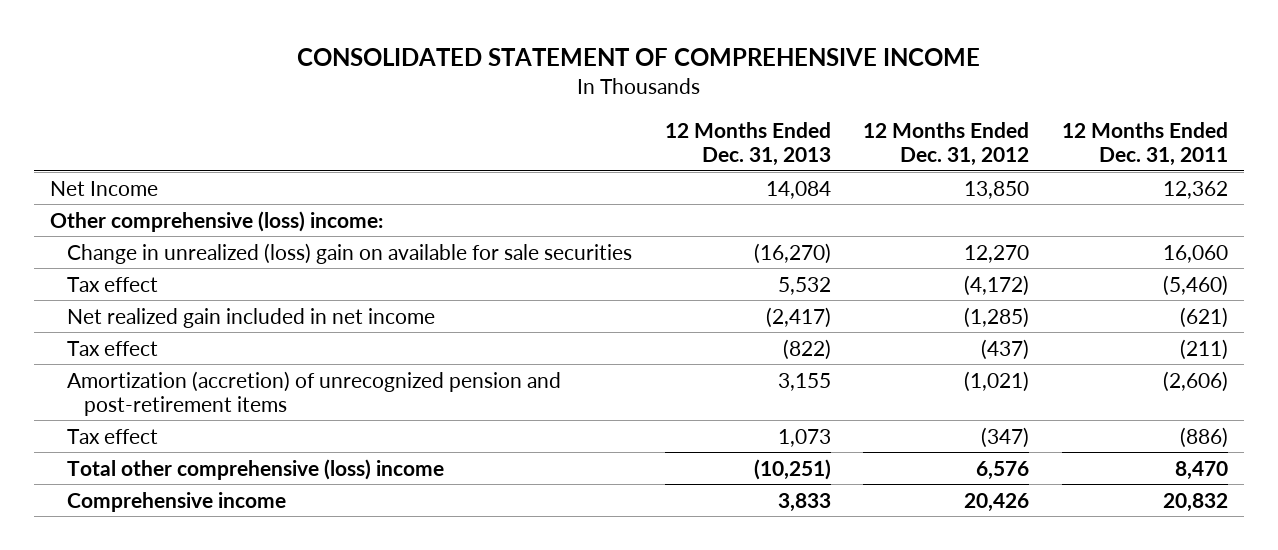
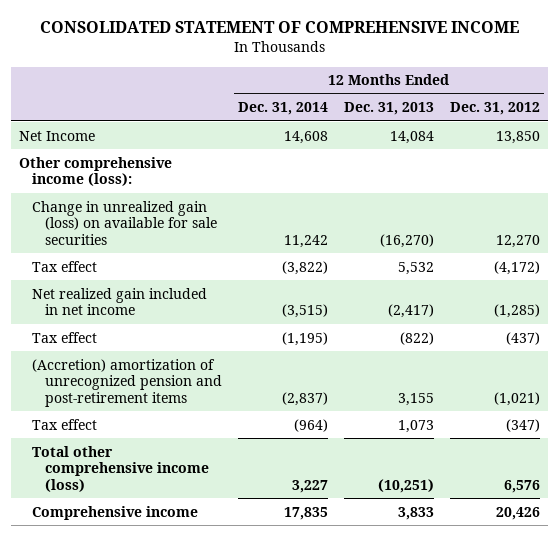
[1061,121,1228,166] 12 Months Ended Dec. 31, 2011 -> none
none -> [237,102,328,116] Dec. 31, 2014
[50,210,384,232] Other comprehensive (loss) income: -> [19,156,173,187] Other comprehensive income (loss):
[67,242,633,264] Change in unrealized (loss) gain on available for sale securities -> [32,200,217,245] Change in unrealized gain (loss) on available for sale securities
[67,370,562,416] Amortization (accretion) of unrecognized pension and post-retirement items -> [32,358,222,407] (Accretion) amortization of unrecognized pension and post-retirement items
[67,458,445,480] Total other comprehensive (loss) income -> [32,445,209,492] Total other comprehensive income (loss)

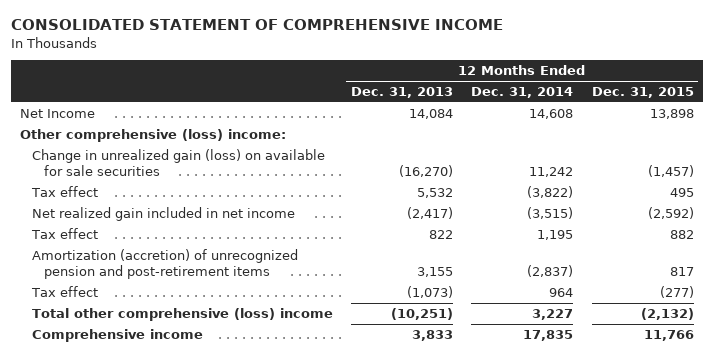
[449,102,540,116] Dec. 31, 2012 -> none
none -> [591,87,694,99] Dec. 31, 2015
[19,156,173,187] Other comprehensive income (loss): -> [19,129,286,143] Other comprehensive (loss) income:
[281,331,328,346] (1,195) -> [537,230,574,241] 1,195
[399,331,434,345] (822) -> [428,230,453,240] 822
[32,358,222,407] (Accretion) amortization of unrecognized pension and post-retirement items -> [31,249,298,280] Amortization (accretion) of unrecognized pension and post-retirement items
[293,418,328,432] (964) -> [549,288,574,298] 964
[397,419,434,433] 1,073 -> [406,286,453,299] (1,073)
[32,445,209,492] Total other comprehensive income (loss) -> [31,308,333,322] Total other comprehensive (loss) income

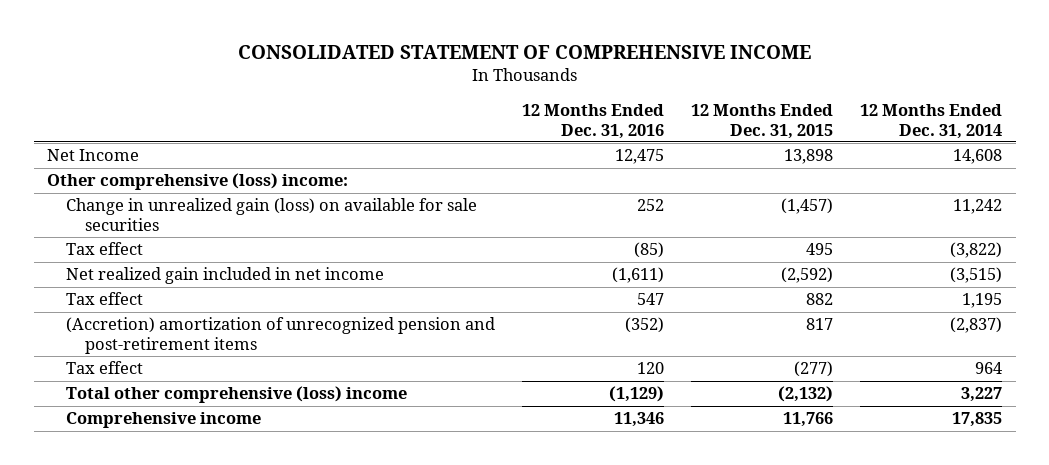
[350,87,453,99] Dec. 31, 2013 -> none
none -> [522,104,665,139] 12 Months Ended Dec. 31, 2016
[31,249,298,280] Amortization (accretion) of unrecognized pension and post-retirement items -> [65,317,495,354] (Accretion) amortization of unrecognized pension and post-retirement items

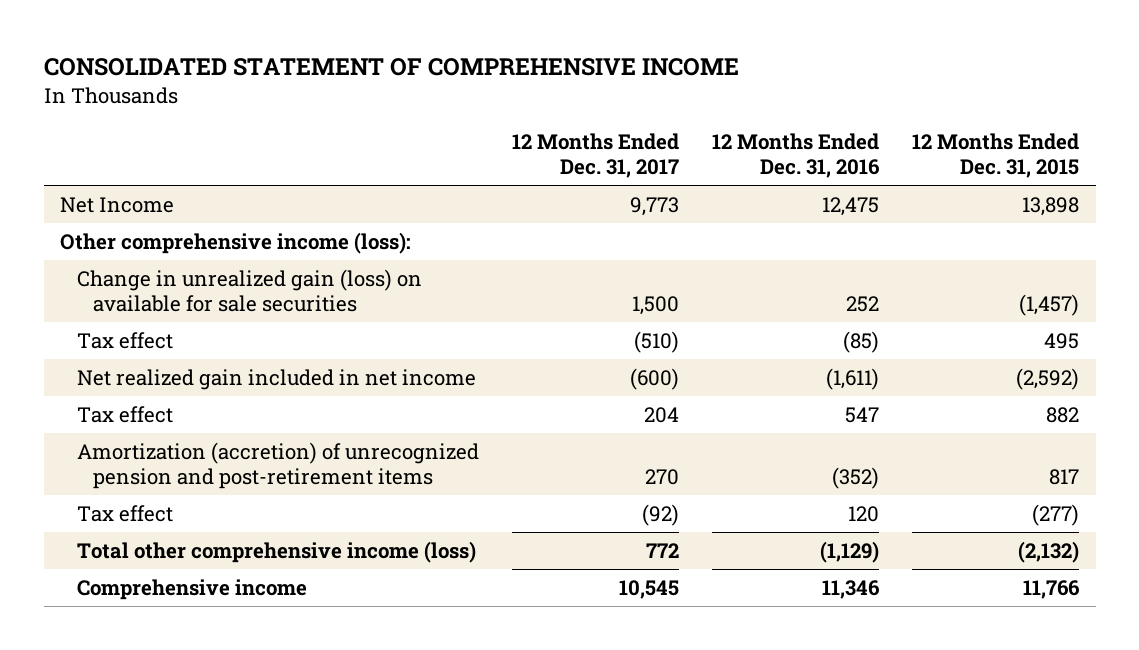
[860,104,1003,139] 12 Months Ended Dec. 31, 2014 -> none
none -> [511,132,679,179] 12 Months Ended Dec. 31, 2017
[47,173,349,191] Other comprehensive (loss) income: -> [60,231,412,254] Other comprehensive income (loss):
[65,317,495,354] (Accretion) amortization of unrecognized pension and post-retirement items -> [76,441,479,490] Amortization (accretion) of unrecognized pension and post-retirement items
[65,386,407,404] Total other comprehensive (loss) income -> [76,540,476,563] Total other comprehensive income (loss)

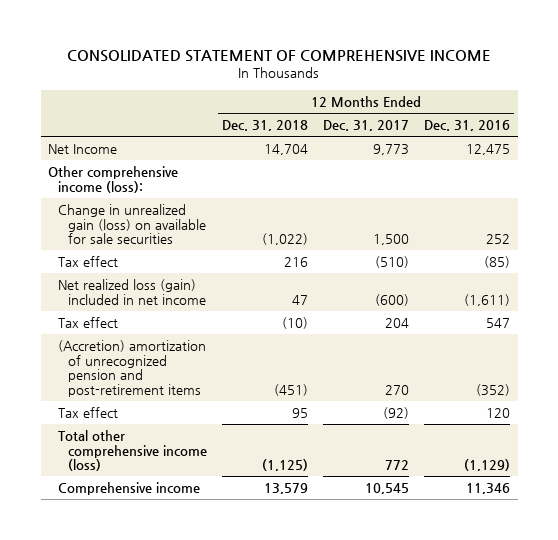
[912,132,1080,179] 12 Months Ended Dec. 31, 2015 -> none
none -> [222,120,309,132] Dec. 31, 2018
[76,368,476,390] Net realized gain included in net income -> [58,279,206,305] Net realized loss (gain) included in net income
[76,441,479,490] Amortization (accretion) of unrecognized pension and post-retirement items -> [58,340,207,397] (Accretion) amortization of unrecognized pension and post-retirement items

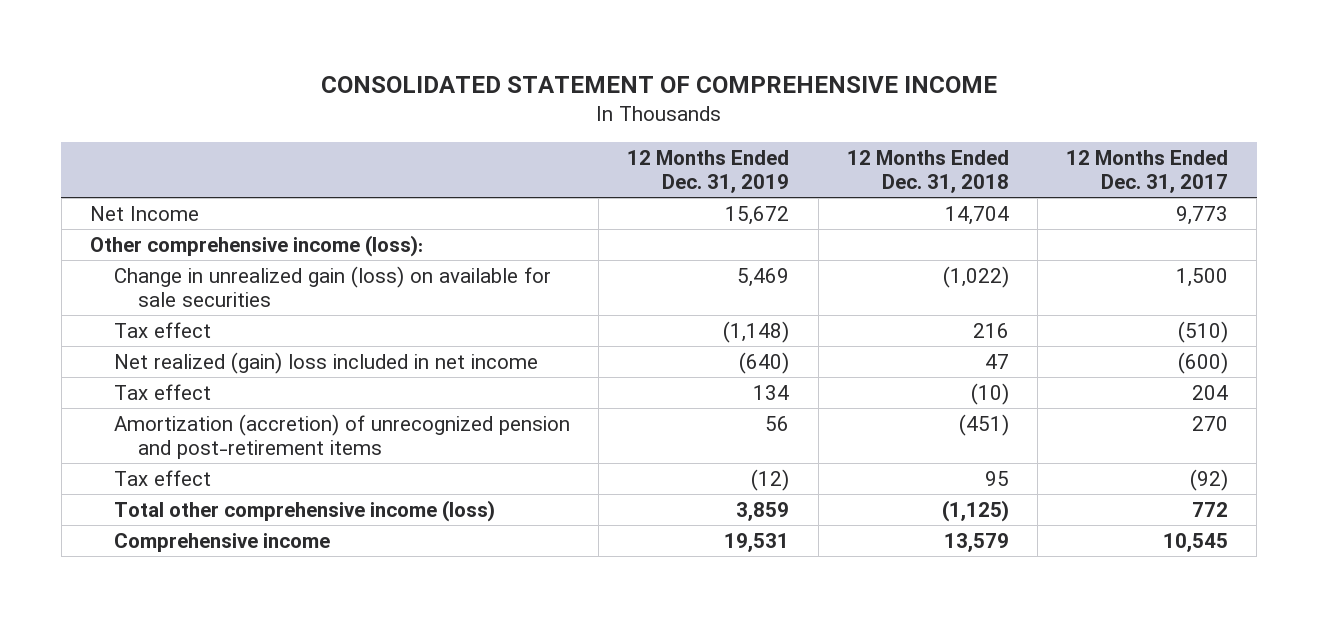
[424,120,511,132] Dec. 31, 2016 -> none
none -> [627,149,790,194] 12 Months Ended Dec. 31, 2019
[58,279,206,305] Net realized loss (gain) included in net income -> [114,351,539,374] Net realized (gain) loss included in net income
[58,340,207,397] (Accretion) amortization of unrecognized pension and post-retirement items -> [114,413,571,460] Amortization (accretion) of unrecognized pension and post-retirement items

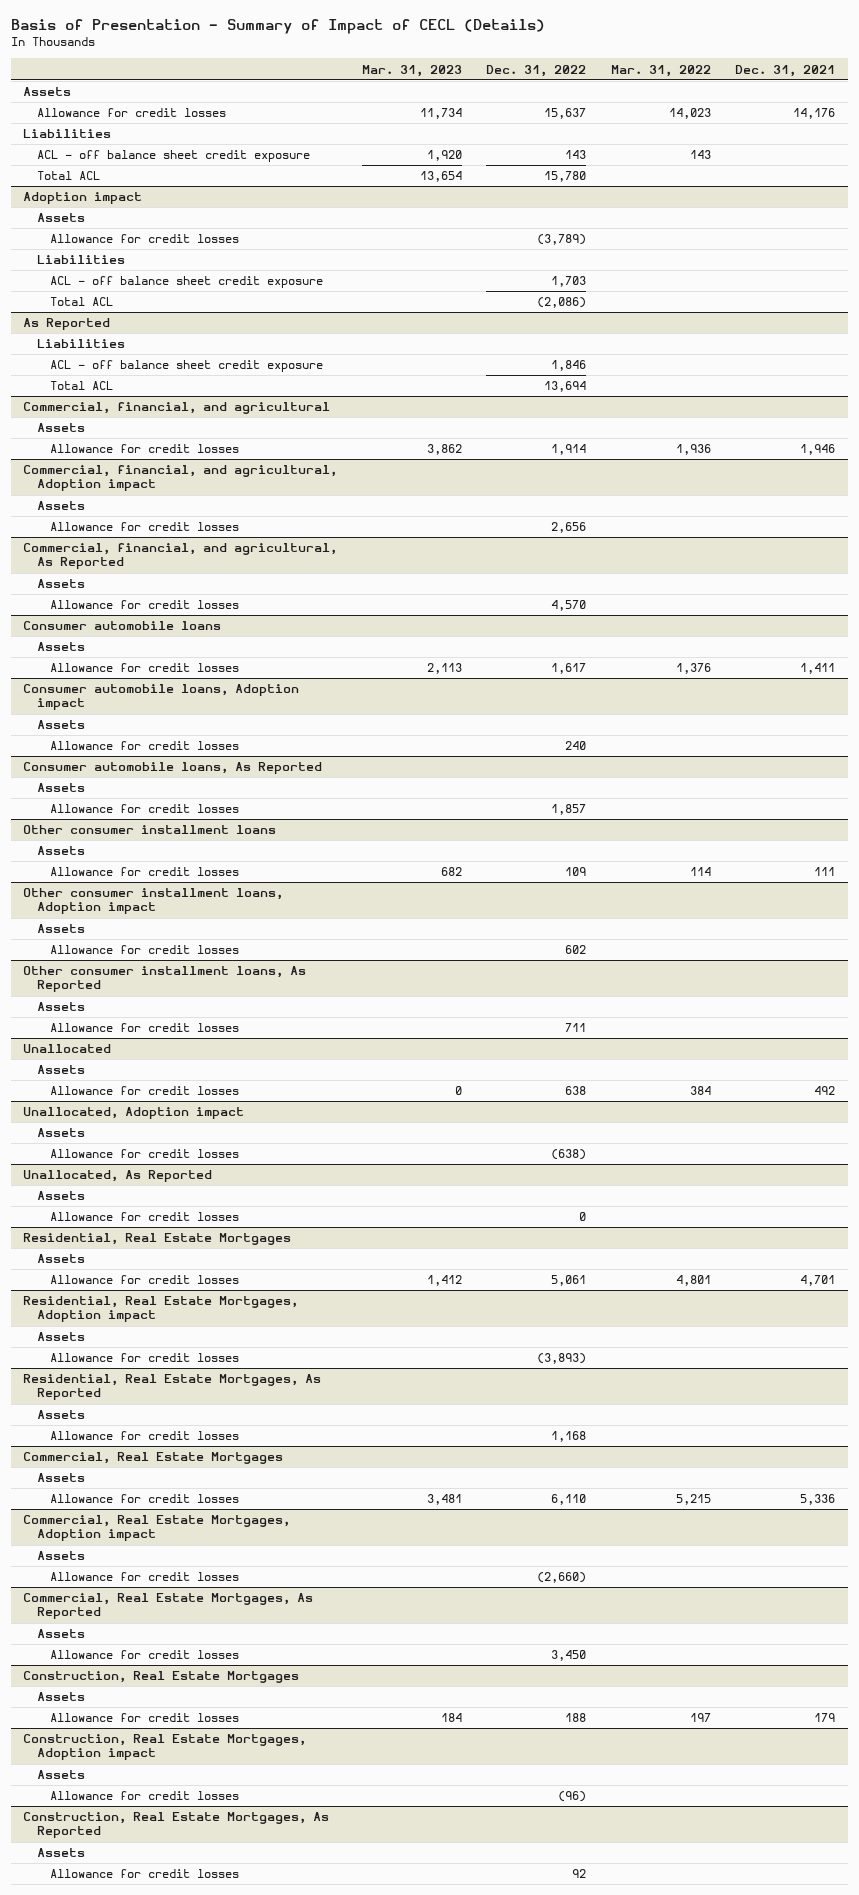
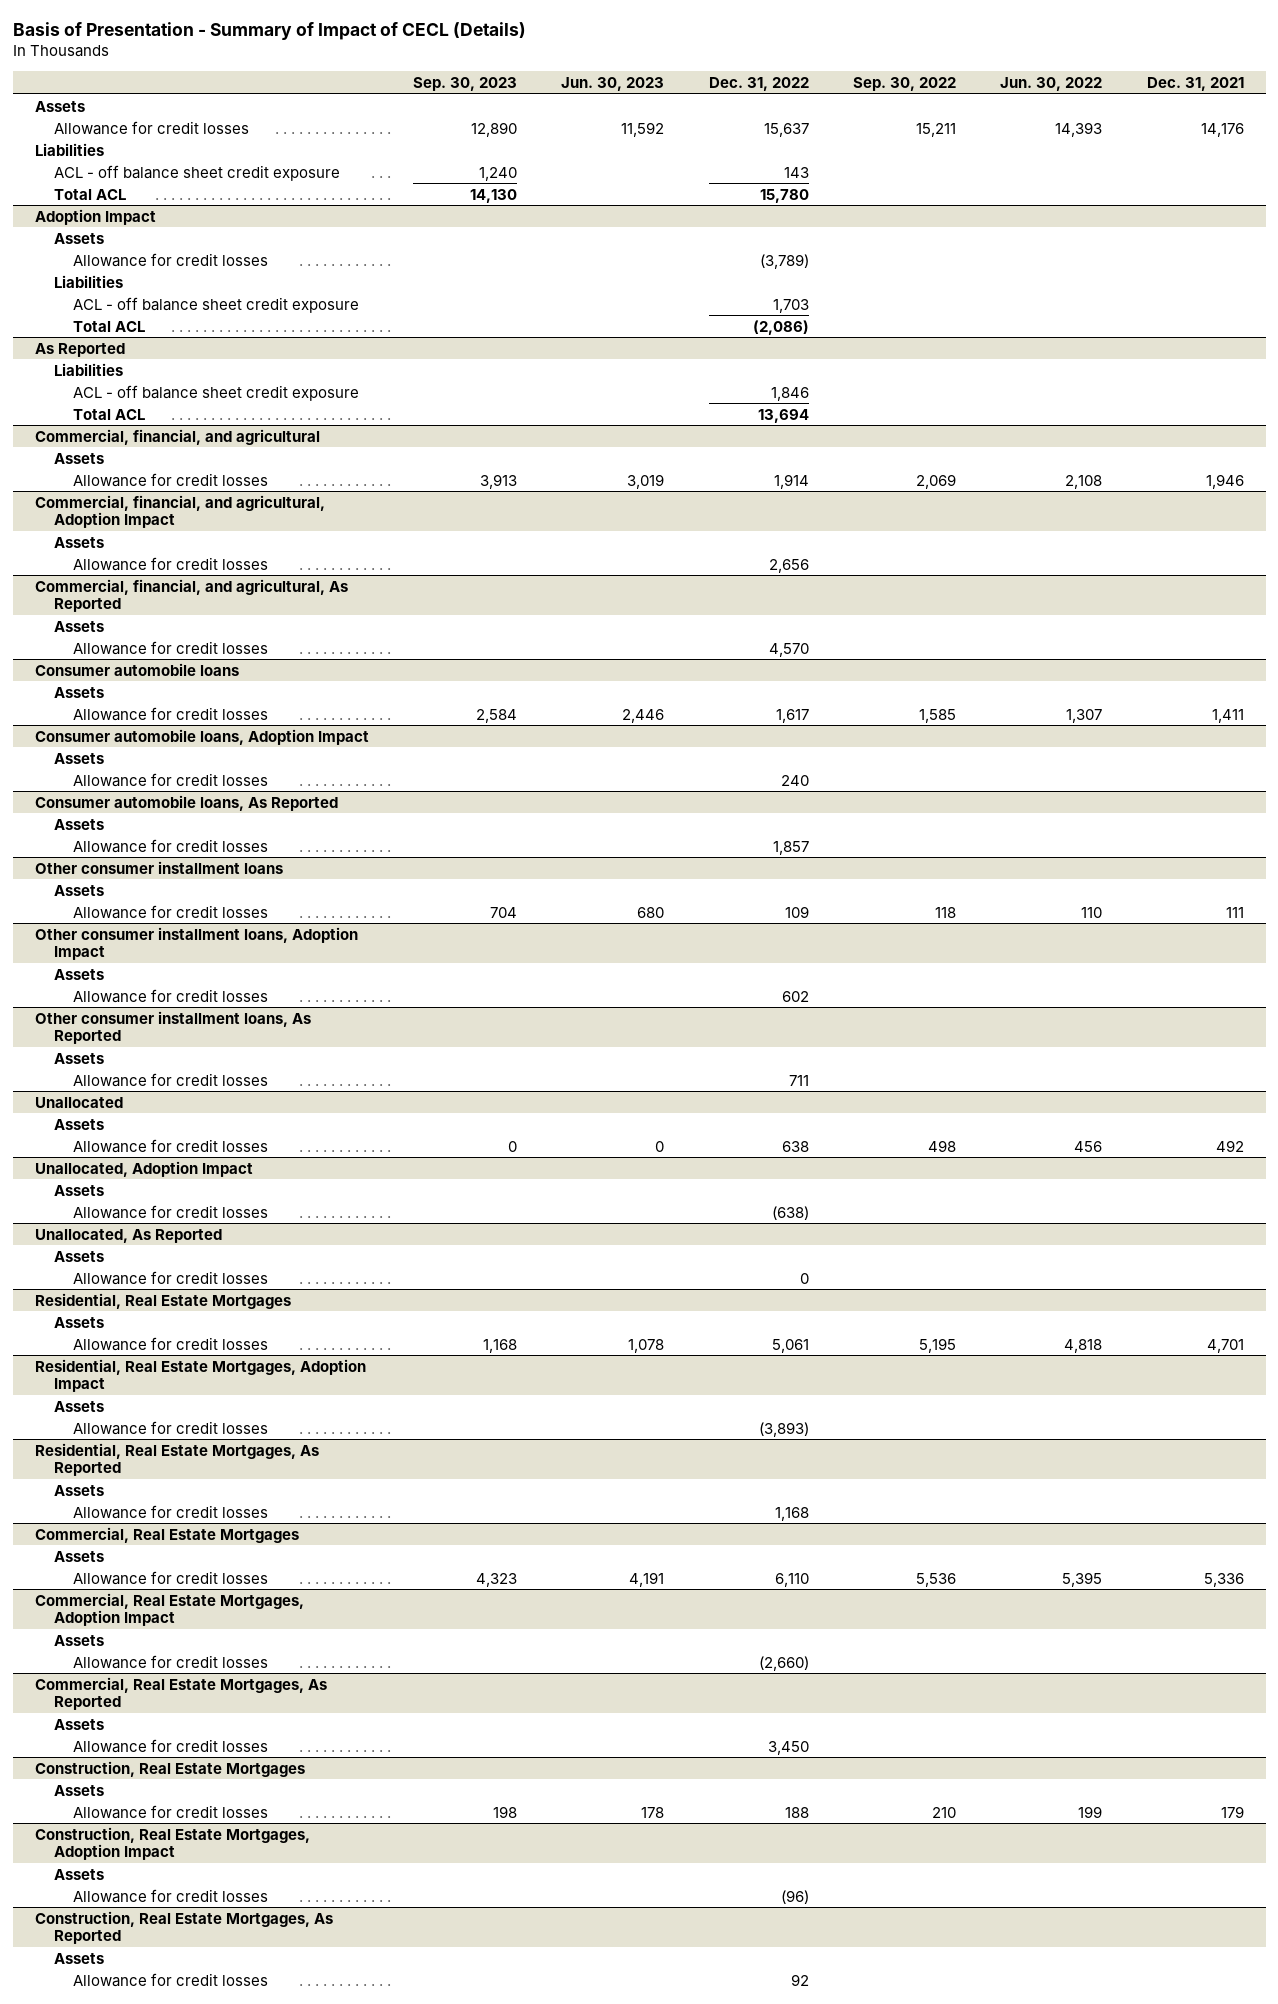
[361,64,462,77] Mar. 31, 2023 -> none
[610,64,711,77] Mar. 31, 2022 -> none
none -> [413,76,518,91] Sep. 30, 2023
none -> [561,76,665,91] Jun. 30, 2023
none -> [852,76,956,91] Sep. 30, 2022
none -> [1000,76,1103,91] Jun. 30, 2022
[23,192,143,205] Adoption impact -> [34,208,156,225] Adoption Impact
[23,465,338,492] Commercial, financial, and agricultural, Adoption impact -> [34,494,325,529] Commercial, financial, and agricultural, Adoption Impact
[23,684,300,711] Consumer automobile loans, Adoption impact -> [34,728,369,745] Consumer automobile loans, Adoption Impact
[23,888,284,915] Other consumer installment loans, Adoption impact -> [34,926,358,961] Other consumer installment loans, Adoption Impact
[23,1107,245,1120] Unallocated, Adoption impact -> [34,1160,253,1177] Unallocated, Adoption Impact
[23,1296,299,1323] Residential, Real Estate Mortgages, Adoption impact -> [34,1358,366,1393] Residential, Real Estate Mortgages, Adoption Impact
[23,1515,291,1542] Commercial, Real Estate Mortgages, Adoption impact -> [34,1592,304,1627] Commercial, Real Estate Mortgages, Adoption Impact
[23,1734,307,1761] Construction, Real Estate Mortgages, Adoption impact -> [34,1826,310,1861] Construction, Real Estate Mortgages, Adoption Impact

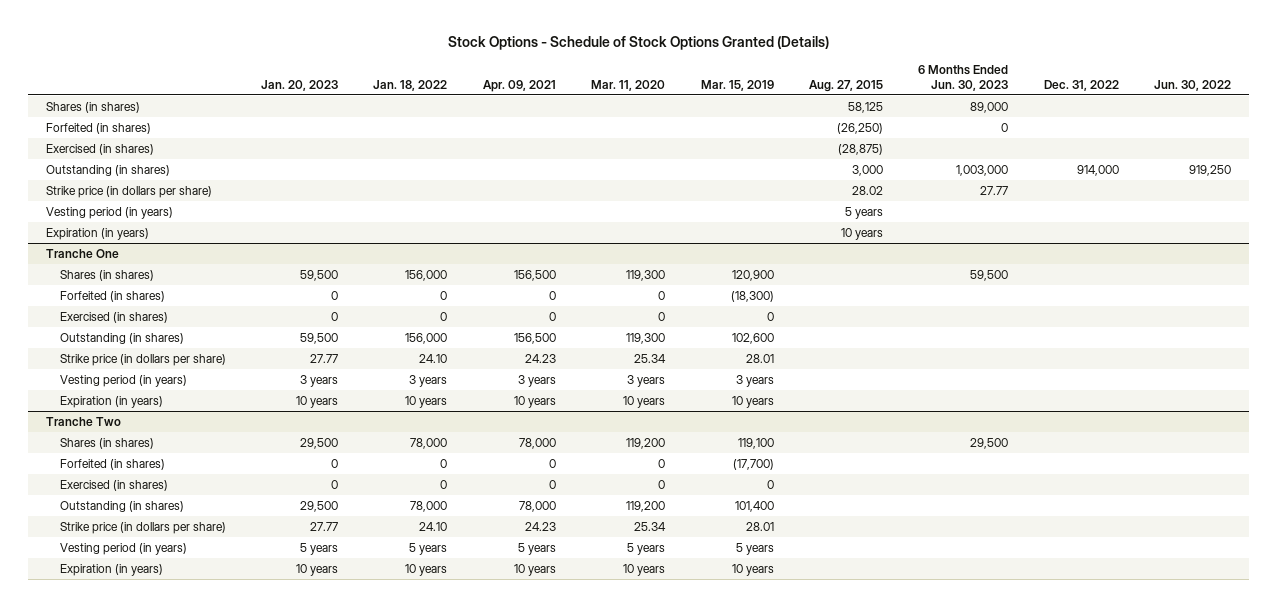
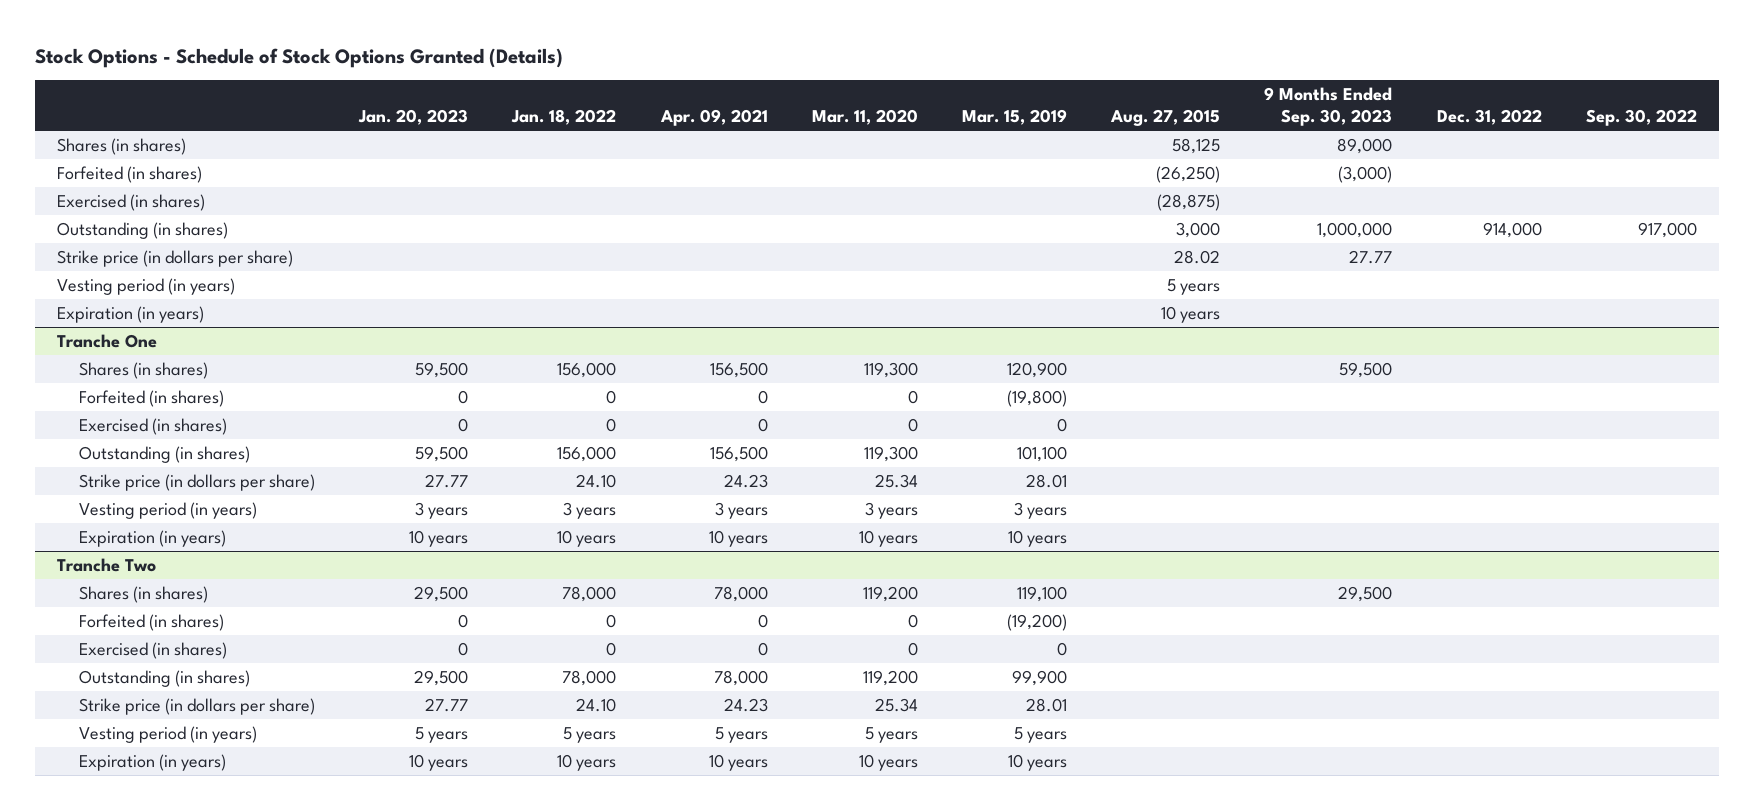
[918,64,1009,91] 6 Months Ended Jun. 30, 2023 -> none
[1154,79,1232,91] Jun. 30, 2022 -> none
none -> [1264,87,1393,127] 9 Months Ended Sep. 30, 2023
none -> [1585,109,1697,127] Sep. 30, 2022
[730,290,774,302] (18,300) -> [1006,389,1067,407] (19,800)
[731,332,774,344] 102,600 -> [1016,445,1067,462] 101,100
[732,458,774,470] (17,700) -> [1006,613,1067,631] (19,200)
[734,500,774,512] 101,400 -> [1011,669,1067,686] 99,900

